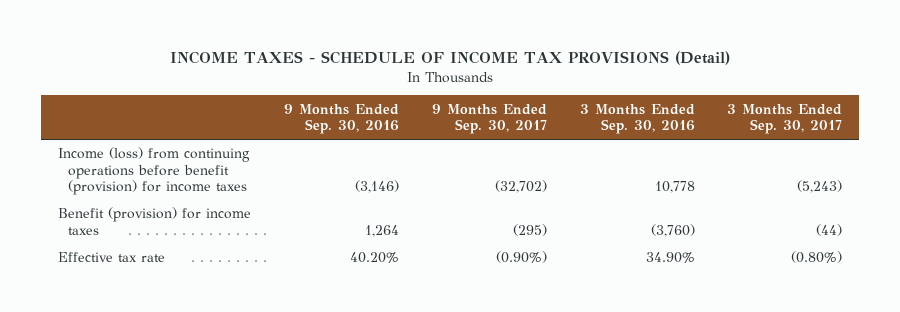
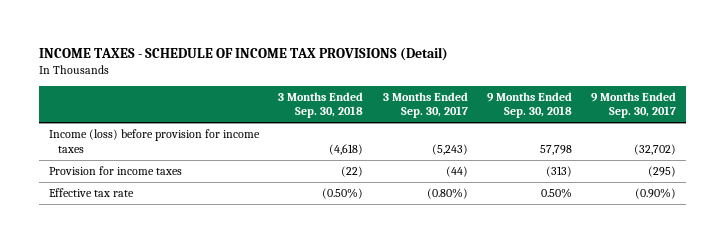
[283,103,399,135] 9 Months Ended Sep. 30, 2016 -> none
[579,103,695,135] 3 Months Ended Sep. 30, 2016 -> none
none -> [278,91,364,119] 3 Months Ended Sep. 30, 2018
none -> [487,91,573,119] 9 Months Ended Sep. 30, 2018
[57,147,250,196] Income (loss) from continuing operations before benefit (provision) for income taxes -> [49,129,261,153] Income (loss) before provision for income taxes
[57,207,251,235] Benefit (provision) for income taxes -> [49,166,183,176] Provision for income taxes

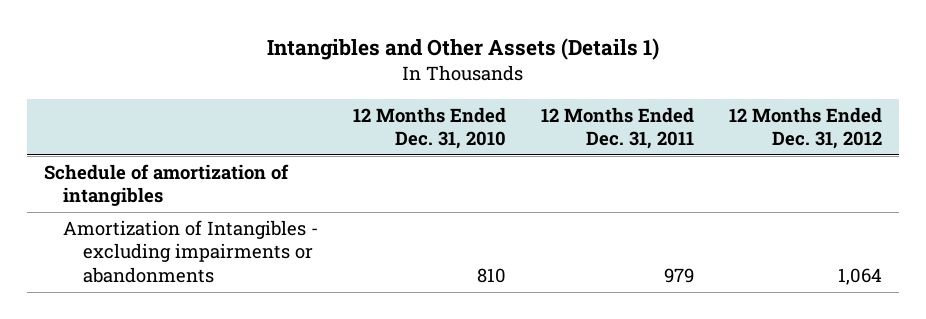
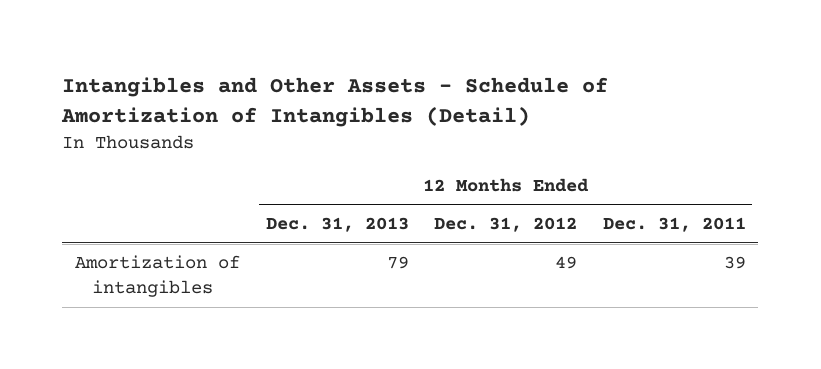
[266,38,659,61] Intangibles and Other Assets (Details 1) -> [61,77,609,127] Intangibles and Other Assets - Schedule of Amortization of Intangibles (Detail)
[353,106,507,150] 12 Months Ended Dec. 31, 2010 -> none
none -> [265,217,409,233] Dec. 31, 2013
[44,164,290,207] Schedule of amortization of intangibles -> none
[63,220,319,283] Amortization of Intangibles - excluding impairments or abandonments -> [75,255,241,298] Amortization of intangibles
[663,267,694,283] 979 -> [723,256,746,270] 39
[837,267,882,285] 1,064 -> [555,256,578,270] 49

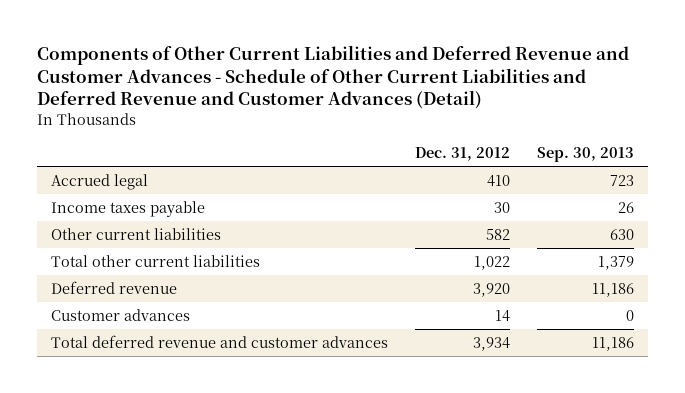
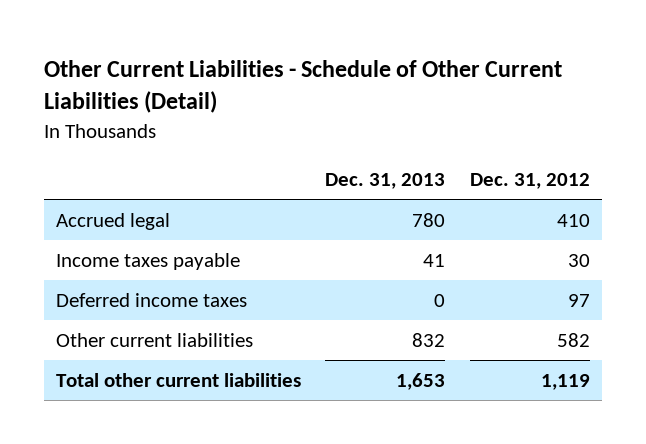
[37,44,630,110] Components of Other Current Liabilities and Deferred Revenue and Customer Advances - Schedule of Other Current Liabilities and Deferred Revenue and Customer Advances (Detail) -> [43,59,562,114] Other Current Liabilities - Schedule of Other Current Liabilities (Detail)
[537,147,635,163] Sep. 30, 2013 -> none
none -> [325,172,446,189] Dec. 31, 2013
none -> [55,293,247,308] Deferred income taxes
[50,280,177,294] Deferred revenue -> none
[50,308,190,321] Customer advances -> none
[50,334,388,348] Total deferred revenue and customer advances -> none
[474,255,511,270] 1,022 -> [540,374,590,391] 1,119

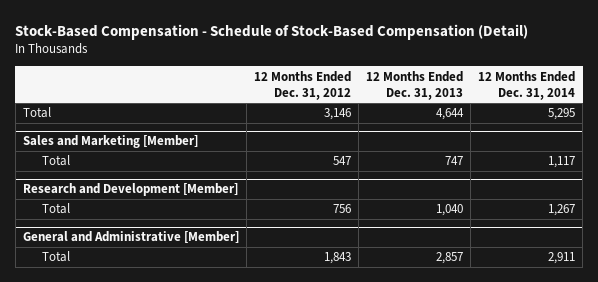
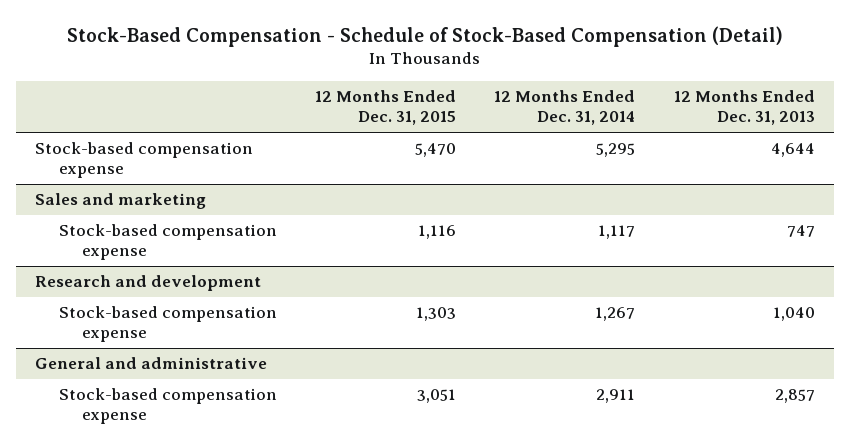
[253,70,351,100] 12 Months Ended Dec. 31, 2012 -> none
none -> [314,90,456,126] 12 Months Ended Dec. 31, 2015
[22,107,51,119] Total -> [34,142,253,179] Stock-based compensation expense
[22,135,198,149] Sales and Marketing [Member] -> [34,193,206,210] Sales and marketing
[41,155,70,167] Total -> [58,224,277,261] Stock-based compensation expense
[22,183,238,197] Research and Development [Member] -> [34,275,261,292] Research and development
[41,203,70,215] Total -> [58,306,277,343] Stock-based compensation expense
[22,231,239,244] General and Administrative [Member] -> [34,357,267,370] General and administrative
[41,251,70,263] Total -> [58,388,277,425] Stock-based compensation expense

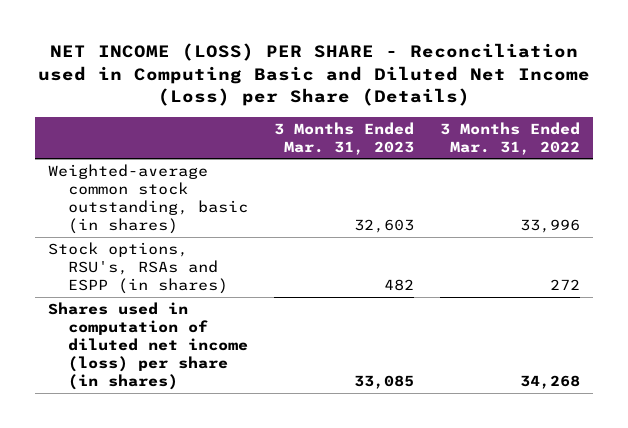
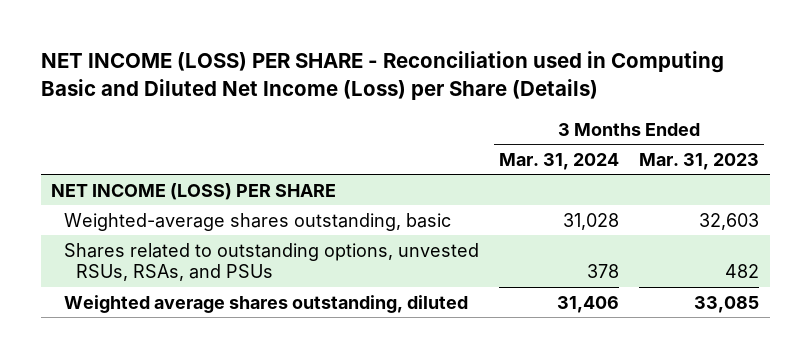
[440,121,581,155] 3 Months Ended Mar. 31, 2022 -> none
none -> [498,153,619,171] Mar. 31, 2024
none -> [50,182,336,200] NET INCOME (LOSS) PER SHARE
[47,164,249,234] Weighted-average common stock outstanding, basic (in shares) -> [63,212,451,231] Weighted-average shares outstanding, basic
[47,242,229,294] Stock options, RSU's, RSAs and ESPP (in shares) -> [63,242,479,282] Shares related to outstanding options, unvested RSUs, RSAs, and PSUs
[47,302,249,390] Shares used in computation of diluted net income (loss) per share (in shares) -> [63,294,468,313] Weighted average shares outstanding, diluted

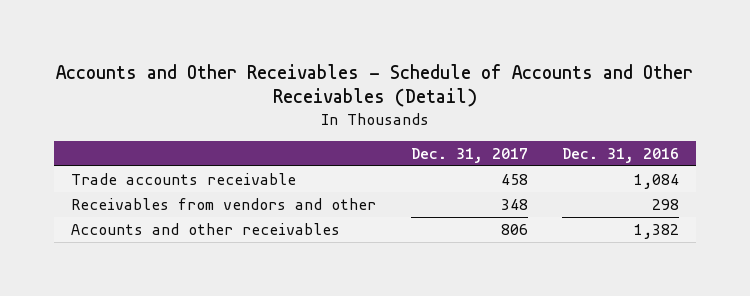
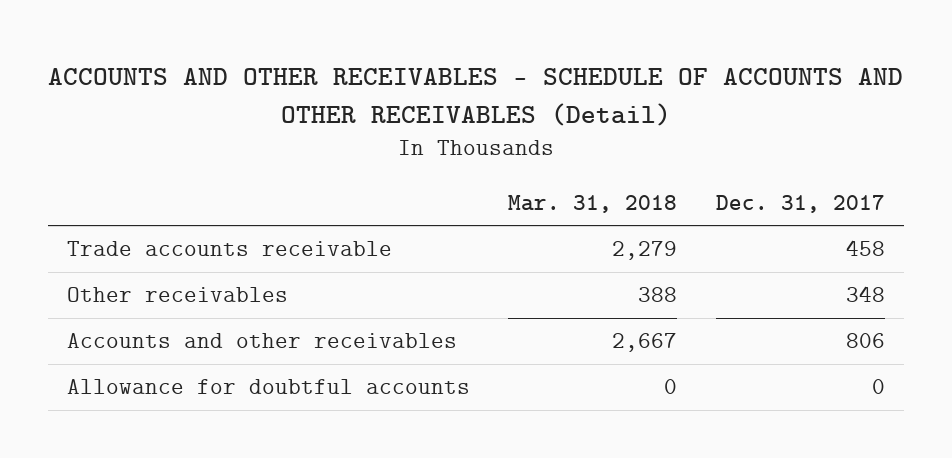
[56,63,694,108] Accounts and Other Receivables - Schedule of Accounts and Other Receivables (Detail) -> [47,68,903,126] ACCOUNTS AND OTHER RECEIVABLES - SCHEDULE OF ACCOUNTS AND OTHER RECEIVABLES (Detail)
[562,147,680,163] Dec. 31, 2016 -> none
none -> [508,194,678,213] Mar. 31, 2018
[70,198,376,211] Receivables from vendors and other -> [67,287,289,303] Other receivables
none -> [67,379,471,395] Allowance for doubtful accounts

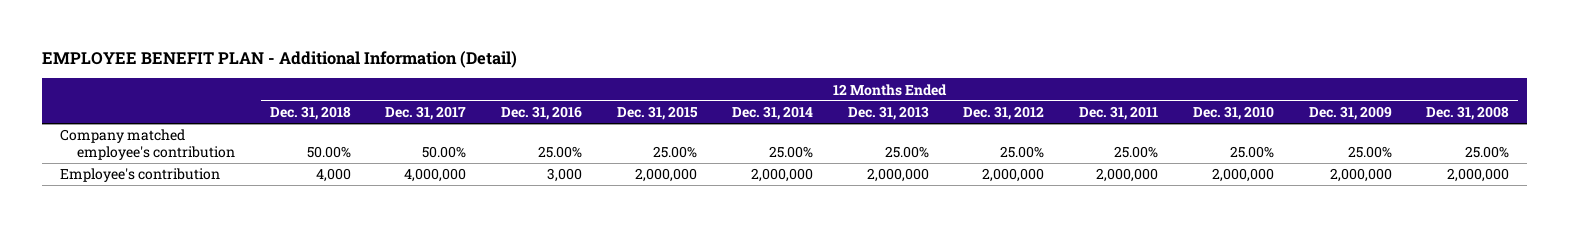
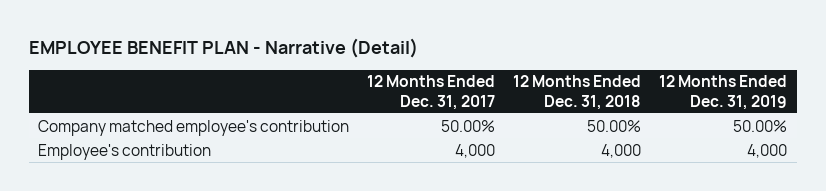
[42,51,518,69] EMPLOYEE BENEFIT PLAN - Additional Information (Detail) -> [29,37,419,58] EMPLOYEE BENEFIT PLAN - Narrative (Detail)
[501,106,583,121] Dec. 31, 2016 -> none
[616,106,698,121] Dec. 31, 2015 -> none
[731,106,813,121] Dec. 31, 2014 -> none
[847,106,929,121] Dec. 31, 2013 -> none
[963,106,1045,121] Dec. 31, 2012 -> none
[1079,106,1159,121] Dec. 31, 2011 -> none
[1192,106,1274,121] Dec. 31, 2010 -> none
[1308,106,1392,121] Dec. 31, 2009 -> none
[1426,106,1510,121] Dec. 31, 2008 -> none
none -> [659,75,788,110] 12 Months Ended Dec. 31, 2019
[404,168,467,183] 4,000,000 -> [455,143,496,158] 4,000

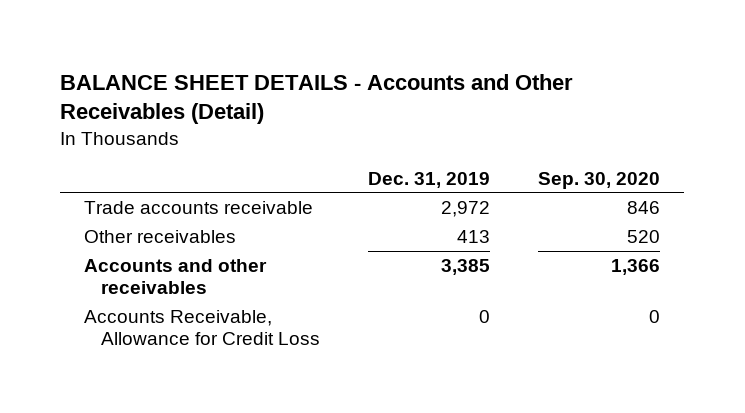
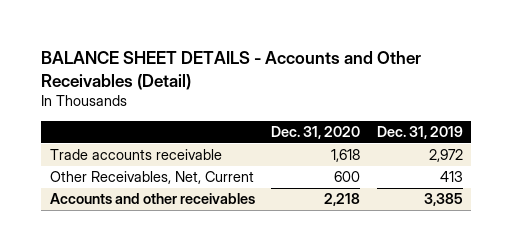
[538,171,661,189] Sep. 30, 2020 -> none
none -> [271,126,361,140] Dec. 31, 2020
[84,229,237,243] Other receivables -> [49,171,254,185] Other Receivables, Net, Current
[84,309,320,346] Accounts Receivable, Allowance for Credit Loss -> none

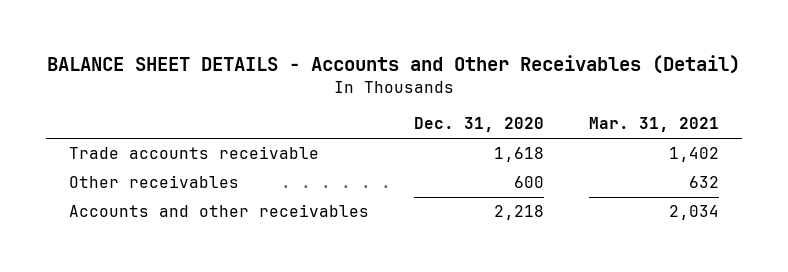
[377,126,464,140] Dec. 31, 2019 -> none
none -> [589,117,720,133] Mar. 31, 2021
[49,171,254,185] Other Receivables, Net, Current -> [68,175,239,189] Other receivables

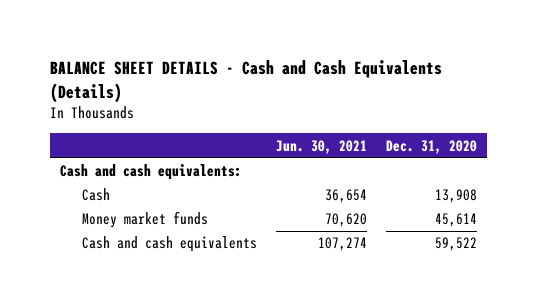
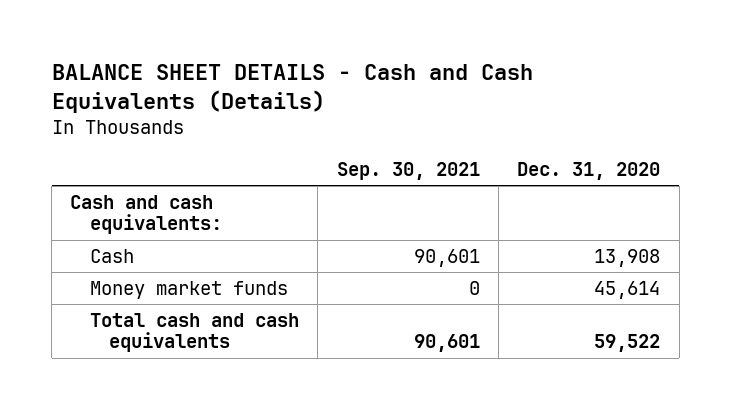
[275,139,367,154] Jun. 30, 2021 -> none
none -> [336,161,480,180] Sep. 30, 2021
[81,236,257,253] Cash and cash equivalents -> [89,312,299,353] Total cash and cash equivalents

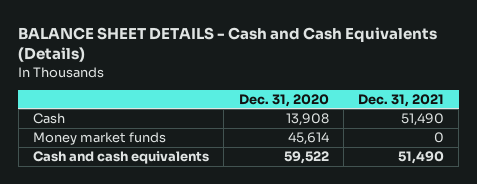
[336,161,480,180] Sep. 30, 2021 -> none
none -> [357,93,444,107] Dec. 31, 2021
[70,194,222,235] Cash and cash equivalents: -> none
[89,312,299,353] Total cash and cash equivalents -> [33,151,210,165] Cash and cash equivalents

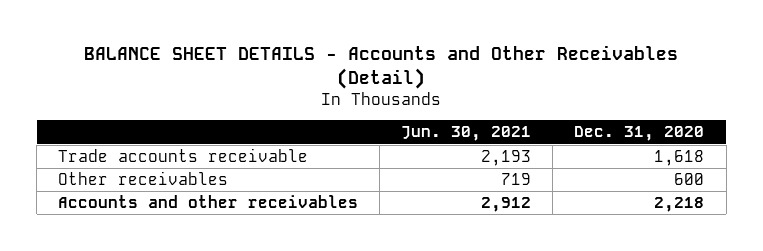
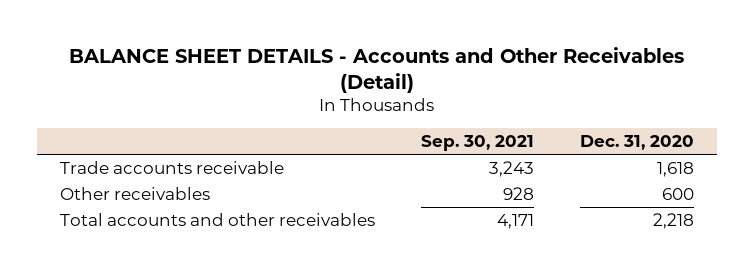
[401,126,532,142] Jun. 30, 2021 -> none
none -> [420,135,534,152] Sep. 30, 2021
[58,194,359,208] Accounts and other receivables -> [59,212,375,226] Total accounts and other receivables

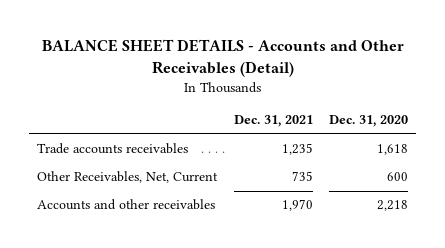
[420,135,534,152] Sep. 30, 2021 -> none
none -> [233,115,313,128] Dec. 31, 2021
[59,160,284,174] Trade accounts receivable -> [37,143,189,155] Trade accounts receivables
[59,186,210,200] Other receivables -> [37,171,219,184] Other Receivables, Net, Current
[59,212,375,226] Total accounts and other receivables -> [37,199,216,211] Accounts and other receivables

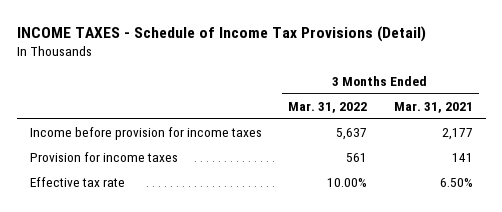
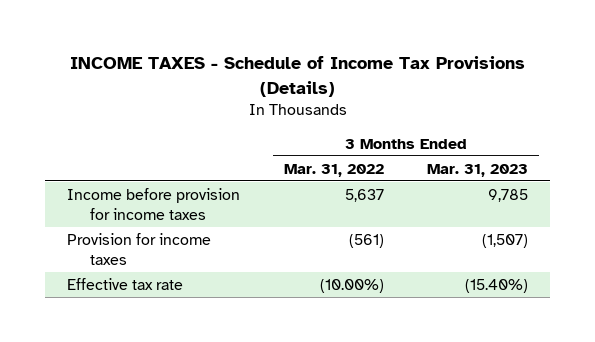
[16,25,426,42] INCOME TAXES - Schedule of Income Tax Provisions (Detail) -> [69,56,525,98] INCOME TAXES - Schedule of Income Tax Provisions (Details)
[393,102,473,114] Mar. 31, 2021 -> none
none -> [427,163,529,177] Mar. 31, 2023
[346,153,368,163] 561 -> [348,233,384,248] (561)
[327,178,368,188] 10.00% -> [319,278,384,293] (10.00%)

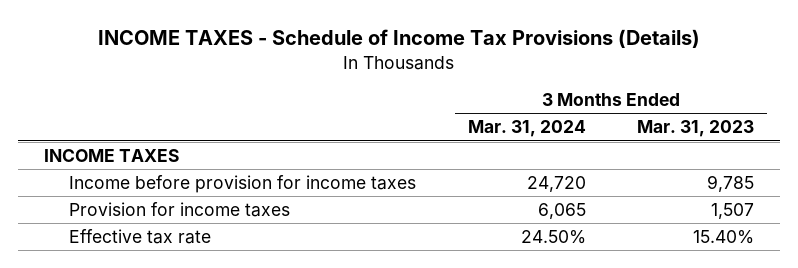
[283,163,384,177] Mar. 31, 2022 -> none
none -> [467,120,586,138] Mar. 31, 2024
none -> [44,149,180,163] INCOME TAXES
[482,233,529,248] (1,507) -> [711,203,755,220] 1,507
[465,278,529,293] (15.40%) -> [693,230,755,245] 15.40%

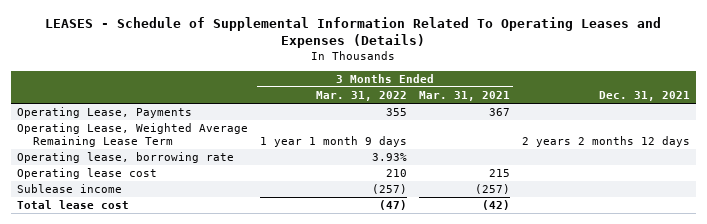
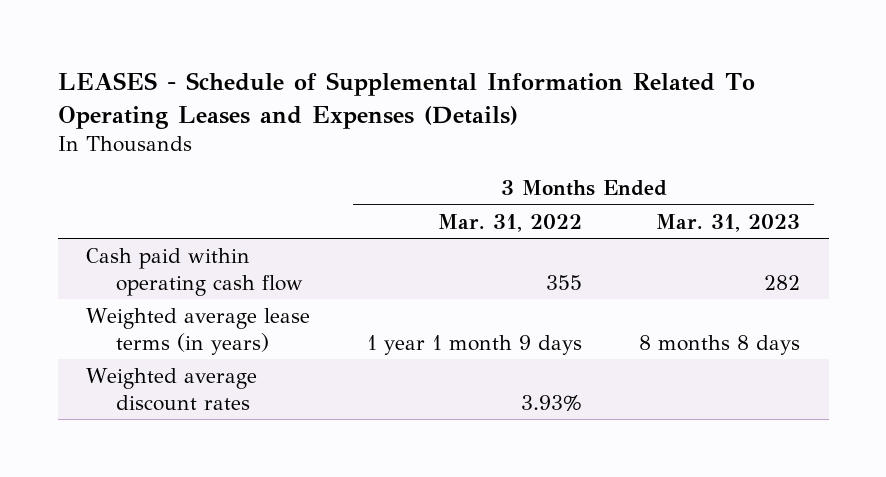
[419,91,511,102] Mar. 31, 2021 -> none
[599,91,691,102] Dec. 31, 2021 -> none
none -> [656,213,801,232] Mar. 31, 2023
[16,168,157,180] Operating lease cost -> none
[16,184,122,194] Sublease income -> none
[16,200,129,210] Total lease cost -> none
[16,107,192,119] Operating Lease, Payments -> [86,247,304,296] Cash paid within operating cash flow
[16,123,248,148] Operating Lease, Weighted Average Remaining Lease Term -> [86,307,311,355] Weighted average lease terms (in years)
[16,152,234,164] Operating lease, borrowing rate -> [86,367,258,411] Weighted average discount rates

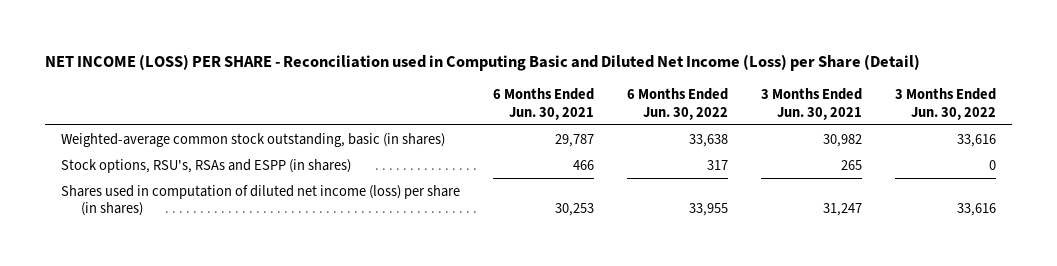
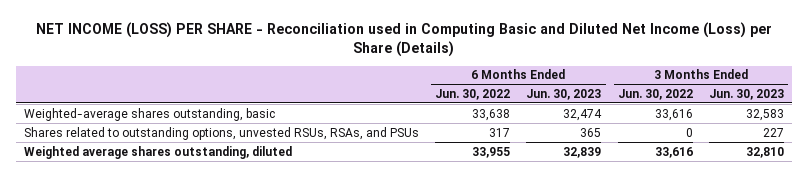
[44,54,920,72] NET INCOME (LOSS) PER SHARE - Reconciliation used in Computing Basic and Diluted Net Income (Loss) per Share (Detail) -> [35,22,772,58] NET INCOME (LOSS) PER SHARE - Reconciliation used in Computing Basic and Diluted Net Income (Loss) per Share (Details)
[493,88,595,120] 6 Months Ended Jun. 30, 2021 -> none
[760,88,862,120] 3 Months Ended Jun. 30, 2021 -> none
none -> [526,88,602,100] Jun. 30, 2023
none -> [709,88,785,100] Jun. 30, 2023
[61,132,446,147] Weighted-average common stock outstanding, basic (in shares) -> [23,107,275,121] Weighted-average shares outstanding, basic
[61,158,352,173] Stock options, RSU's, RSAs and ESPP (in shares) -> [23,126,419,140] Shares related to outstanding options, unvested RSUs, RSAs, and PSUs
[61,184,461,217] Shares used in computation of diluted net income (loss) per share (in shares) -> [23,145,292,159] Weighted average shares outstanding, diluted

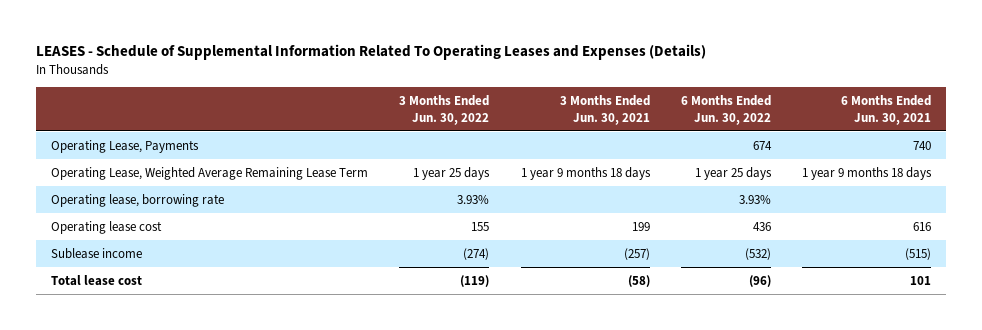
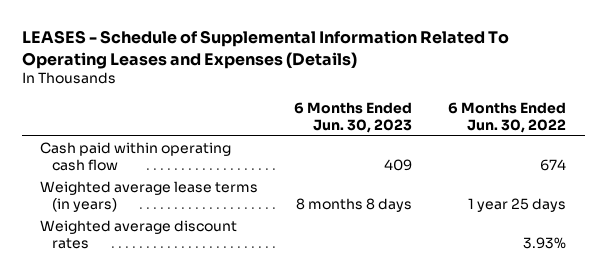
[399,94,490,125] 3 Months Ended Jun. 30, 2022 -> none
[559,94,650,125] 3 Months Ended Jun. 30, 2021 -> none
[840,94,931,125] 6 Months Ended Jun. 30, 2021 -> none
none -> [294,101,413,134] 6 Months Ended Jun. 30, 2023
[51,220,163,234] Operating lease cost -> none
[51,247,143,259] Sublease income -> none
[51,274,143,286] Total lease cost -> none
[51,139,200,153] Operating Lease, Payments -> [39,141,231,172] Cash paid within operating cash flow
[51,166,369,180] Operating Lease, Weighted Average Remaining Lease Term -> [39,180,258,213] Weighted average lease terms (in years)
[51,193,225,207] Operating lease, borrowing rate -> [39,219,237,250] Weighted average discount rates

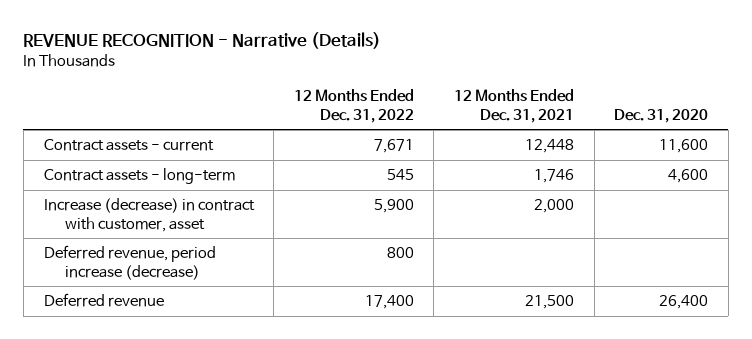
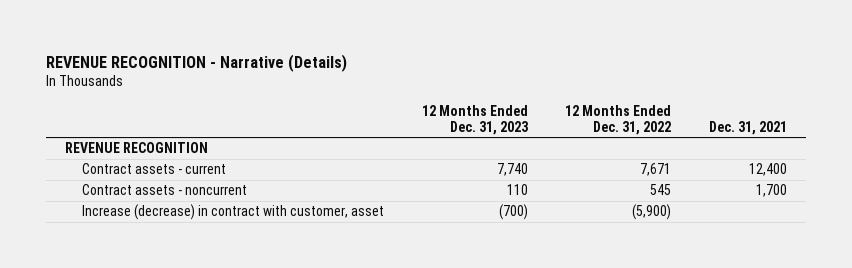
[454,89,575,123] 12 Months Ended Dec. 31, 2021 -> none
[614,108,709,123] Dec. 31, 2020 -> none
none -> [421,104,528,135] 12 Months Ended Dec. 31, 2023
none -> [709,120,788,135] Dec. 31, 2021
none -> [64,142,208,154] REVENUE RECOGNITION
[43,245,216,280] Deferred revenue, period increase (decrease) -> none
[43,293,164,308] Deferred revenue -> none
[43,168,235,185] Contract assets - long-term -> [81,184,247,196] Contract assets - noncurrent
[373,199,414,214] 5,900 -> [632,204,672,221] (5,900)

